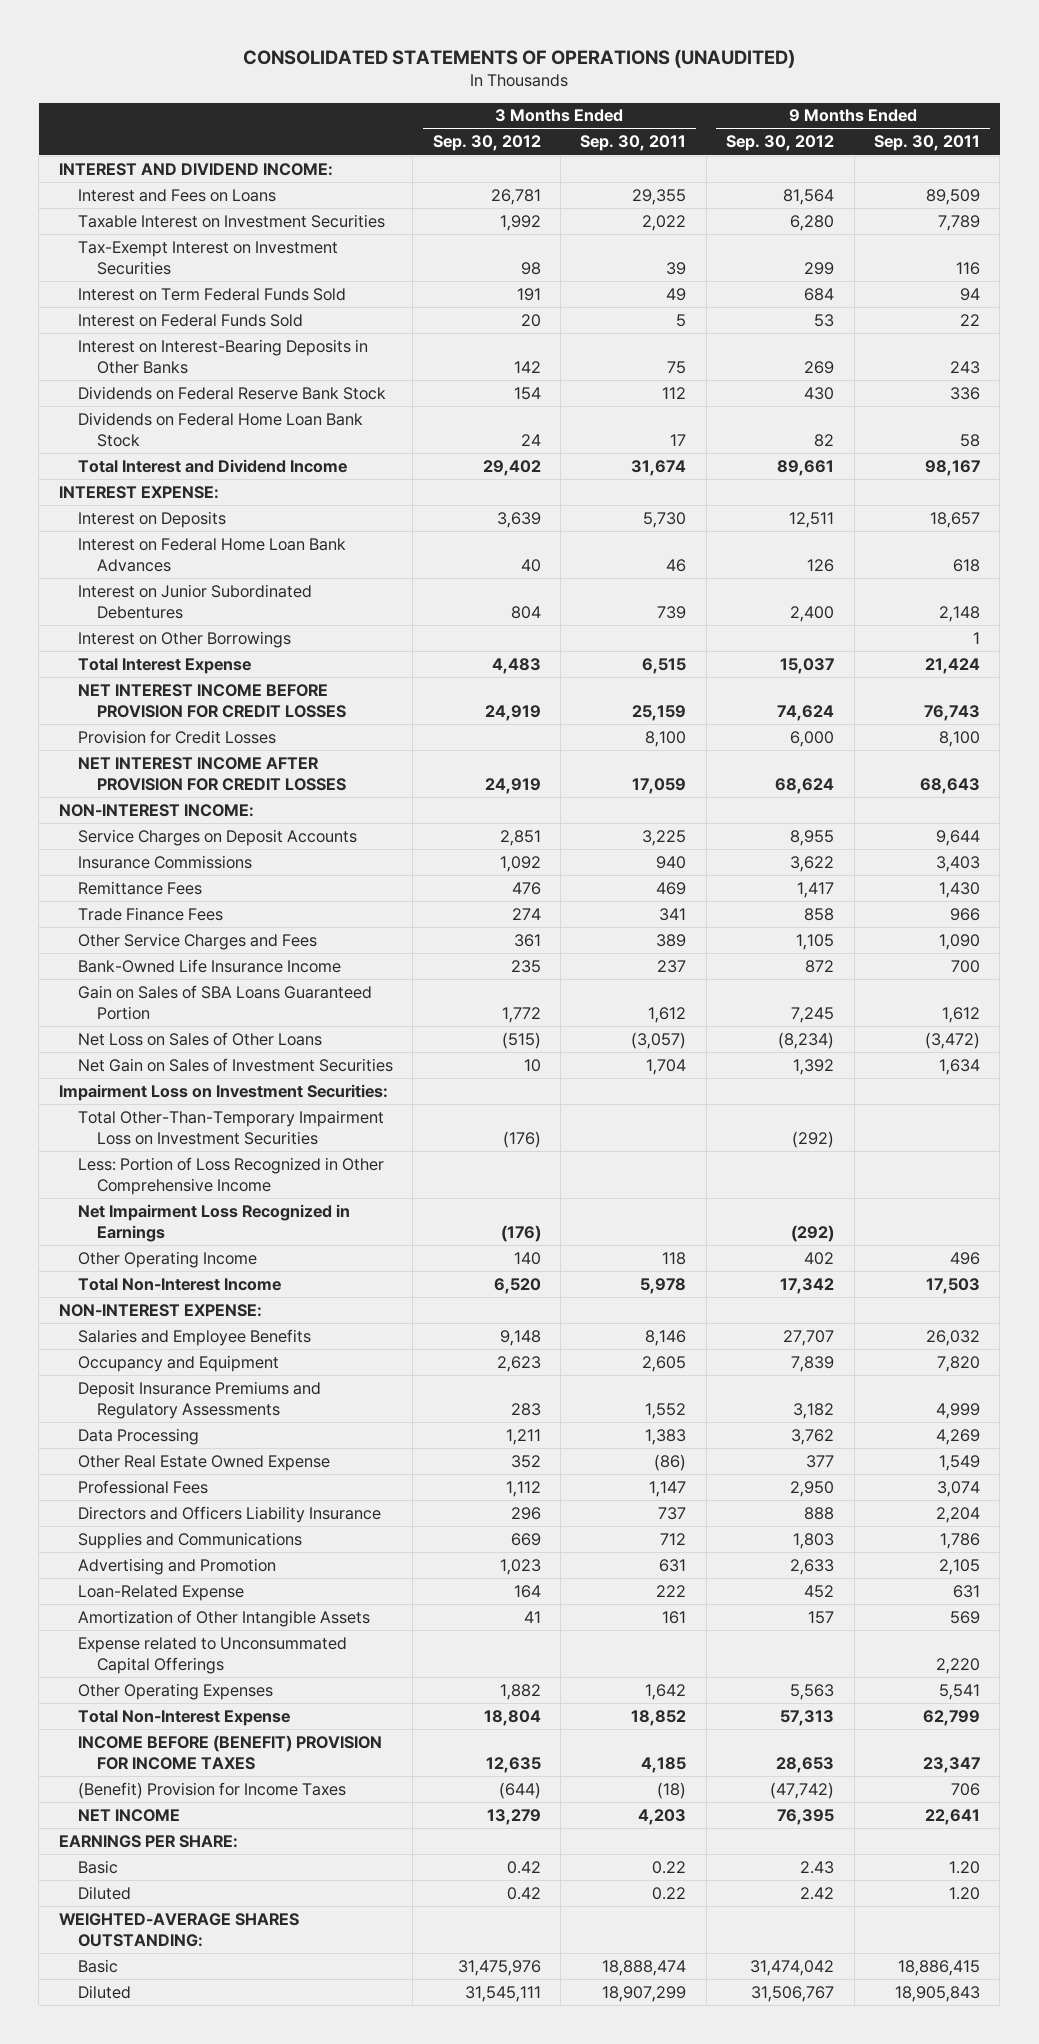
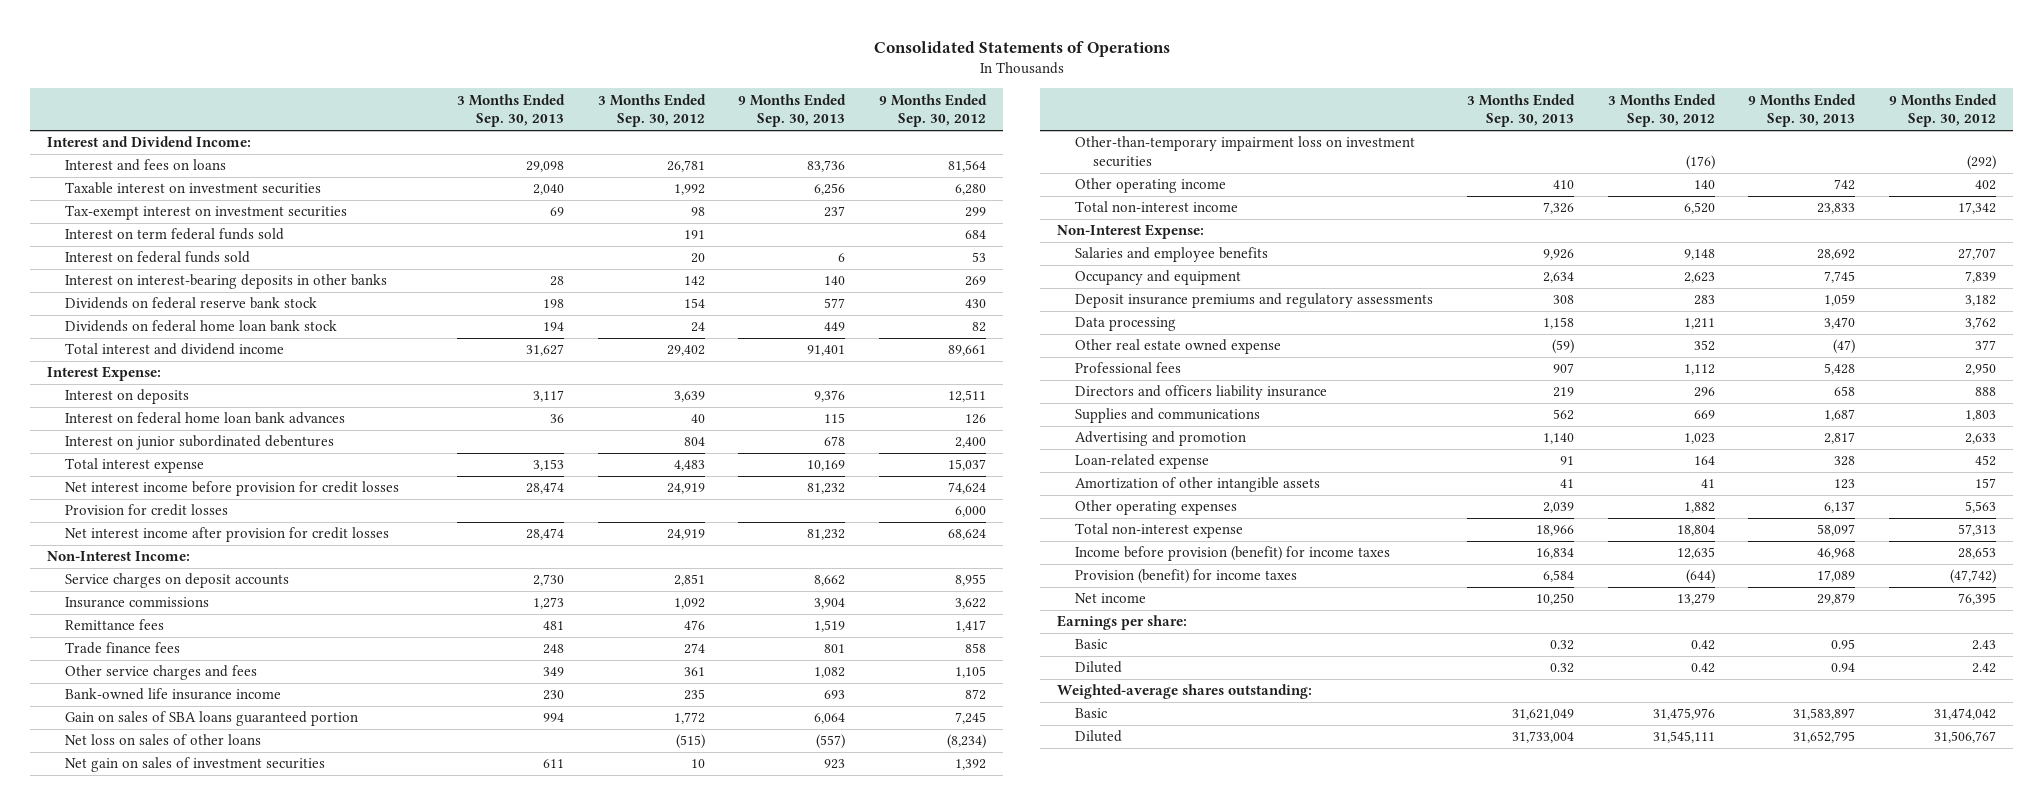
[243,50,796,69] CONSOLIDATED STATEMENTS OF OPERATIONS (UNAUDITED) -> [873,41,1170,58] Consolidated Statements of Operations
[580,135,687,152] Sep. 30, 2011 -> none
[874,135,981,152] Sep. 30, 2011 -> none
none -> [456,93,565,128] 3 Months Ended Sep. 30, 2013
none -> [738,93,847,128] 9 Months Ended Sep. 30, 2013
[77,630,291,648] Interest on Other Borrowings -> none
[58,1083,388,1101] Impairment Loss on Investment Securities: -> none
[77,1156,384,1195] Less: Portion of Loss Recognized in Other Comprehensive Income -> none
[77,1203,350,1242] Net Impairment Loss Recognized in Earnings -> none
[77,1636,347,1674] Expense related to Unconsummated Capital Offerings -> none
[58,162,333,176] INTEREST AND DIVIDEND INCOME: -> [47,136,252,148] Interest and Dividend Income:
[77,188,276,202] Interest and Fees on Loans -> [64,159,226,172] Interest and fees on loans
[77,213,385,228] Taxable Interest on Investment Securities -> [64,182,321,195] Taxable interest on investment securities
[77,240,338,275] Tax-Exempt Interest on Investment Securities -> [64,205,347,221] Tax-exempt interest on investment securities
[77,287,346,301] Interest on Term Federal Funds Sold -> [64,228,284,241] Interest on term federal funds sold
[77,313,303,327] Interest on Federal Funds Sold -> [64,251,250,264] Interest on federal funds sold
[77,338,368,374] Interest on Interest-Bearing Deposits in Other Banks -> [64,274,387,290] Interest on interest-bearing deposits in other banks
[77,385,386,400] Dividends on Federal Reserve Bank Stock -> [64,297,317,310] Dividends on federal reserve bank stock
[77,411,363,447] Dividends on Federal Home Loan Bank Stock -> [64,320,337,333] Dividends on federal home loan bank stock
[77,458,347,473] Total Interest and Dividend Income -> [64,343,284,356] Total interest and dividend income
[58,485,219,499] INTEREST EXPENSE: -> [47,366,162,382] Interest Expense:
[77,510,226,528] Interest on Deposits -> [64,389,189,405] Interest on deposits
[77,537,346,572] Interest on Federal Home Loan Bank Advances -> [64,412,345,425] Interest on federal home loan bank advances
[77,583,312,619] Interest on Junior Subordinated Debentures -> [64,435,334,451] Interest on junior subordinated debentures
[77,657,251,674] Total Interest Expense -> [64,458,204,474] Total interest expense
[77,683,346,718] NET INTEREST INCOME BEFORE PROVISION FOR CREDIT LOSSES -> [64,481,399,497] Net interest income before provision for credit losses
[77,729,276,744] Provision for Credit Losses -> [64,504,228,517] Provision for credit losses
[77,756,346,791] NET INTEREST INCOME AFTER PROVISION FOR CREDIT LOSSES -> [64,527,389,543] Net interest income after provision for credit losses
[58,803,254,817] NON-INTEREST INCOME: -> [47,551,191,562] Non-Interest Income:
[77,828,357,846] Service Charges on Deposit Accounts -> [64,573,289,589] Service charges on deposit accounts
[77,854,252,869] Insurance Commissions -> [64,597,209,609] Insurance commissions
[77,880,202,895] Remittance Fees -> [64,619,164,631] Remittance fees
[77,906,223,921] Trade Finance Fees -> [64,642,180,655] Trade finance fees
[77,932,317,950] Other Service Charges and Fees -> [64,665,257,681] Other service charges and fees
[77,958,341,973] Bank-Owned Life Insurance Income -> [64,688,281,701] Bank-owned life insurance income
[77,984,372,1020] Gain on Sales of SBA Loans Guaranteed Portion -> [64,711,358,727] Gain on sales of SBA loans guaranteed portion
[77,1031,322,1046] Net Loss on Sales of Other Loans -> [64,734,261,746] Net loss on sales of other loans
[77,1057,393,1072] Net Gain on Sales of Investment Securities -> [64,757,325,773] Net gain on sales of investment securities
[77,1109,384,1145] Total Other-Than-Temporary Impairment Loss on Investment Securities -> [1075,136,1416,168] Other-than-temporary impairment loss on investment securities
[77,1250,257,1268] Other Operating Income -> [1075,178,1227,194] Other operating income
[77,1277,281,1291] Total Non-Interest Income -> [1075,201,1239,213] Total non-interest income
[58,1303,262,1317] NON-INTEREST EXPENSE: -> [1057,224,1205,240] Non-Interest Expense:
[77,1328,311,1346] Salaries and Employee Benefits -> [1075,247,1269,263] Salaries and employee benefits
[77,1354,279,1372] Occupancy and Equipment -> [1075,270,1242,286] Occupancy and equipment
[77,1380,321,1419] Deposit Insurance Premiums and Regulatory Assessments -> [1075,293,1434,309] Deposit insurance premiums and regulatory assessments
[77,1427,199,1445] Data Processing -> [1075,317,1177,332] Data processing
[77,1454,330,1471] Other Real Estate Owned Expense -> [1075,339,1282,355] Other real estate owned expense
[77,1479,208,1494] Professional Fees -> [1075,362,1182,374] Professional fees
[77,1505,381,1523] Directors and Officers Liability Insurance -> [1075,385,1328,401] Directors and officers liability insurance
[77,1531,302,1549] Supplies and Communications -> [1075,408,1261,424] Supplies and communications
[77,1557,276,1575] Advertising and Promotion -> [1075,431,1247,447] Advertising and promotion
[77,1584,244,1601] Loan-Related Expense -> [1075,454,1210,470] Loan-related expense
[77,1609,370,1627] Amortization of Other Intangible Assets -> [1075,477,1321,493] Amortization of other intangible assets
[77,1682,273,1700] Other Operating Expenses -> [1075,500,1238,516] Other operating expenses
[77,1709,290,1726] Total Non-Interest Expense -> [1075,523,1244,539] Total non-interest expense
[77,1734,382,1770] INCOME BEFORE (BENEFIT) PROVISION FOR INCOME TAXES -> [1075,546,1391,562] Income before provision (benefit) for income taxes
[77,1781,346,1799] (Benefit) Provision for Income Taxes -> [1075,569,1298,585] Provision (benefit) for income taxes
[77,1808,180,1822] NET INCOME -> [1075,593,1147,604] Net income
[58,1834,238,1848] EARNINGS PER SHARE: -> [1057,615,1188,631] Earnings per share:
[58,1912,299,1947] WEIGHTED-AVERAGE SHARES OUTSTANDING: -> [1057,684,1313,700] Weighted-average shares outstanding:

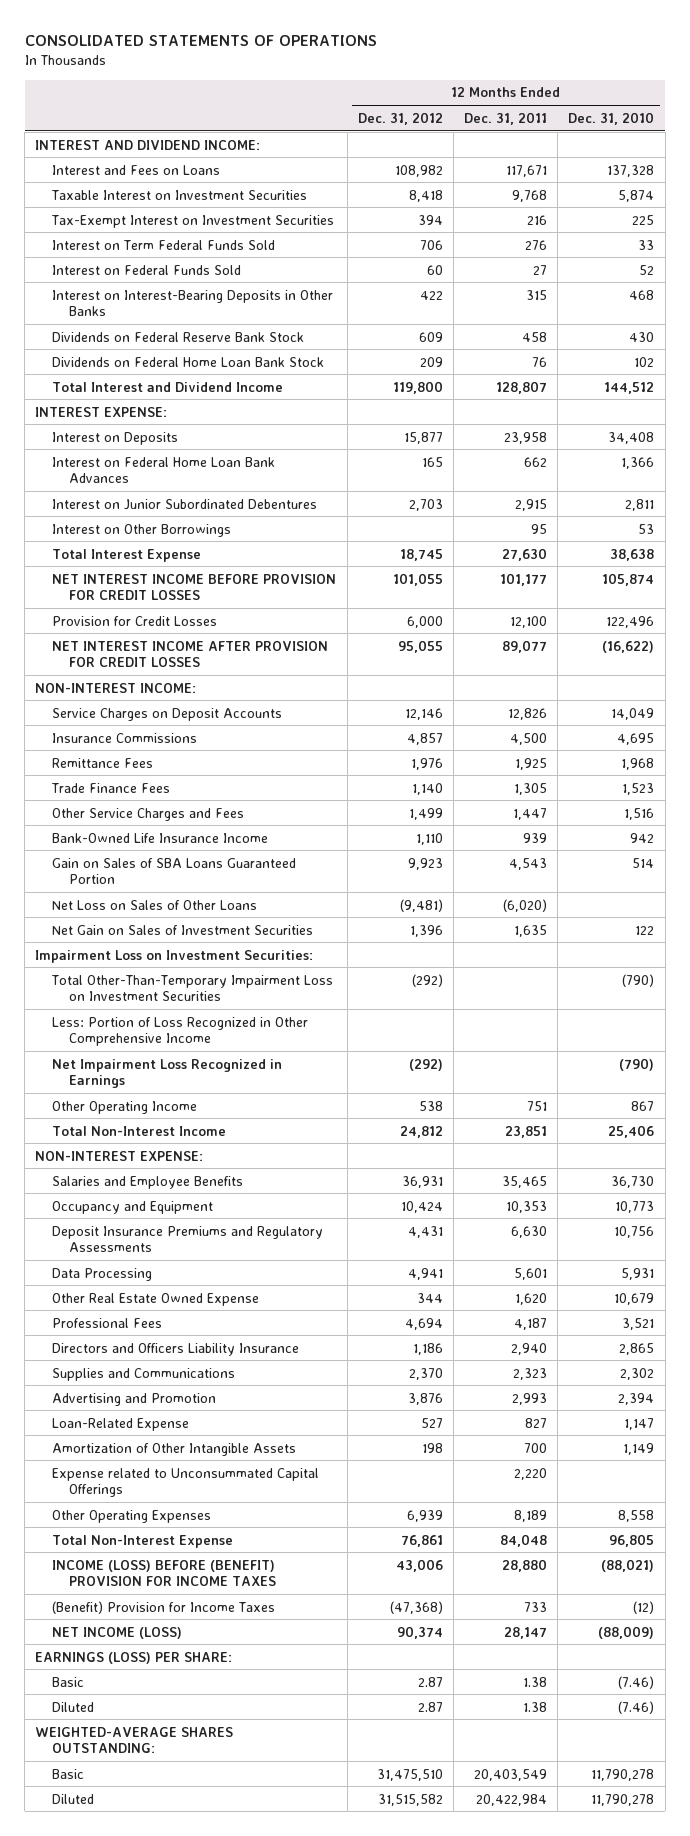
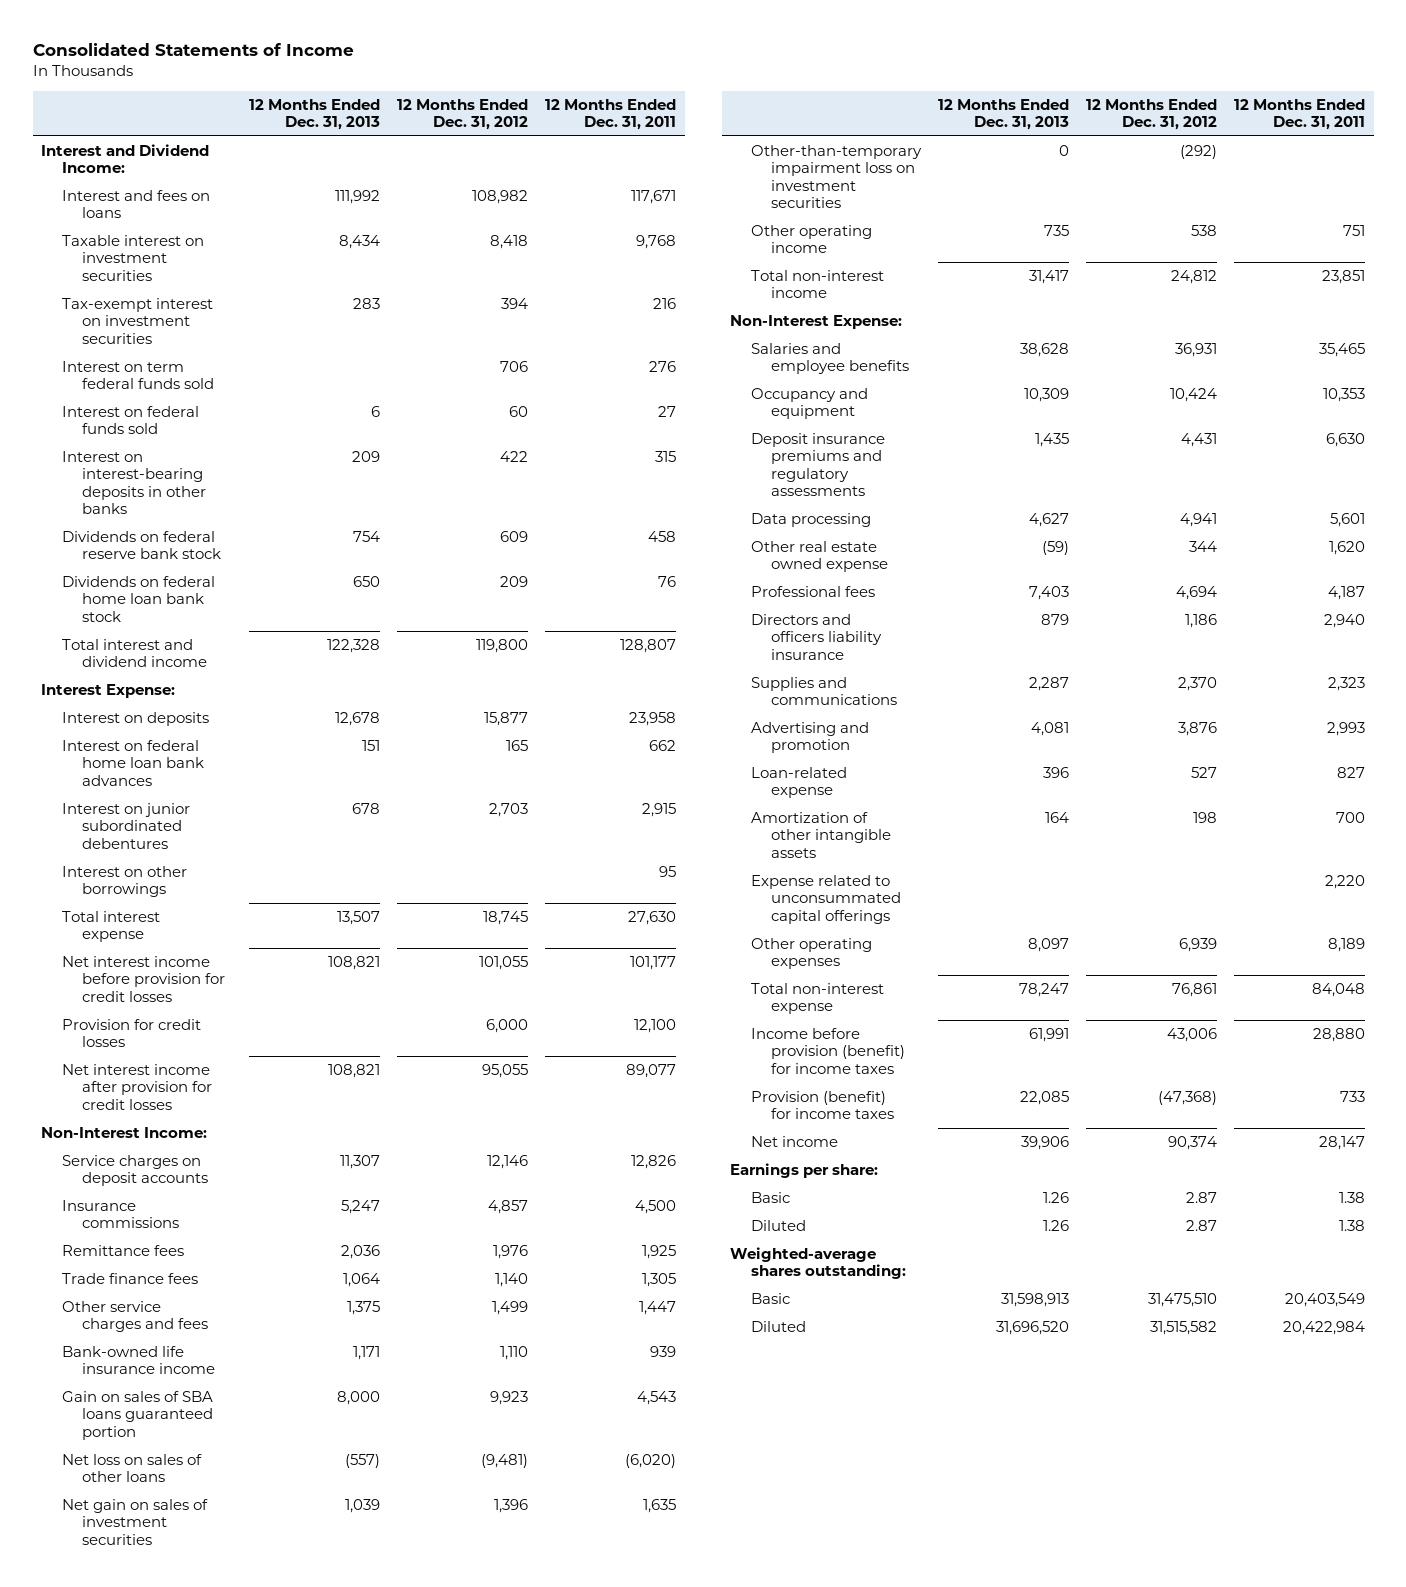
[24,35,377,47] CONSOLIDATED STATEMENTS OF OPERATIONS -> [32,42,354,56] Consolidated Statements of Income
[568,111,655,125] Dec. 31, 2010 -> none
none -> [248,98,380,131] 12 Months Ended Dec. 31, 2013
[35,949,314,963] Impairment Loss on Investment Securities: -> none
[52,1016,309,1047] Less: Portion of Loss Recognized in Other Comprehensive Income -> none
[52,1058,283,1089] Net Impairment Loss Recognized in Earnings -> none
[35,139,261,150] INTEREST AND DIVIDEND INCOME: -> [41,143,210,174] Interest and Dividend Income:
[52,164,221,175] Interest and Fees on Loans -> [61,189,210,219] Interest and fees on loans
[51,189,308,200] Taxable Interest on Investment Securities -> [61,234,204,281] Taxable interest on investment securities
[51,214,335,228] Tax-Exempt Interest on Investment Securities -> [61,297,213,344] Tax-exempt interest on investment securities
[52,239,276,250] Interest on Term Federal Funds Sold -> [61,360,215,390] Interest on term federal funds sold
[52,264,242,275] Interest on Federal Funds Sold -> [61,405,199,435] Interest on federal funds sold
[52,289,334,317] Interest on Interest-Bearing Deposits in Other Banks -> [61,450,207,515] Interest on interest-bearing deposits in other banks
[52,331,305,342] Dividends on Federal Reserve Bank Stock -> [61,530,222,560] Dividends on federal reserve bank stock
[52,356,325,367] Dividends on Federal Home Loan Bank Stock -> [61,575,215,622] Dividends on federal home loan bank stock
[52,381,284,392] Total Interest and Dividend Income -> [61,638,208,668] Total interest and dividend income
[35,406,168,417] INTEREST EXPENSE: -> [41,683,176,698] Interest Expense:
[52,431,179,445] Interest on Deposits -> [61,711,209,726] Interest on deposits
[52,456,276,484] Interest on Federal Home Loan Bank Advances -> [61,739,205,786] Interest on federal home loan bank advances
[52,498,318,510] Interest on Junior Subordinated Debentures -> [61,802,190,849] Interest on junior subordinated debentures
[52,523,232,537] Interest on Other Borrowings -> [61,865,187,898] Interest on other borrowings
[52,548,202,562] Total Interest Expense -> [61,910,160,943] Total interest expense
[52,573,337,601] NET INTEREST INCOME BEFORE PROVISION FOR CREDIT LOSSES -> [61,955,226,1002] Net interest income before provision for credit losses
[52,615,218,626] Provision for Credit Losses -> [61,1018,201,1048] Provision for credit losses
[52,640,329,668] NET INTEREST INCOME AFTER PROVISION FOR CREDIT LOSSES -> [61,1063,213,1110] Net interest income after provision for credit losses
[35,682,197,693] NON-INTEREST INCOME: -> [41,1126,208,1138] Non-Interest Income:
[52,707,283,721] Service Charges on Deposit Accounts -> [61,1154,209,1187] Service charges on deposit accounts
[52,732,198,743] Insurance Commissions -> [61,1199,180,1229] Insurance commissions
[52,757,154,768] Remittance Fees -> [61,1244,184,1256] Remittance fees
[51,782,171,793] Trade Finance Fees -> [61,1272,198,1284] Trade finance fees
[52,807,245,821] Other Service Charges and Fees -> [61,1300,209,1333] Other service charges and fees
[52,832,269,843] Bank-Owned Life Insurance Income -> [61,1345,216,1375] Bank-owned life insurance income
[52,857,297,885] Gain on Sales of SBA Loans Guaranteed Portion -> [61,1390,214,1440] Gain on sales of SBA loans guaranteed portion
[52,899,258,910] Net Loss on Sales of Other Loans -> [61,1453,202,1483] Net loss on sales of other loans
[52,924,314,935] Net Gain on Sales of Investment Securities -> [61,1498,208,1545] Net gain on sales of investment securities
[51,974,334,1002] Total Other-Than-Temporary Impairment Loss on Investment Securities -> [750,144,922,209] Other-than-temporary impairment loss on investment securities
[52,1100,198,1114] Other Operating Income -> [750,224,872,254] Other operating income
[52,1125,227,1136] Total Non-Interest Income -> [750,269,884,299] Total non-interest income
[35,1150,204,1161] NON-INTEREST EXPENSE: -> [730,314,903,329] Non-Interest Expense:
[52,1175,244,1189] Salaries and Employee Benefits -> [750,342,910,375] Salaries and employee benefits
[52,1200,214,1214] Occupancy and Equipment -> [750,387,868,420] Occupancy and equipment
[52,1225,324,1253] Deposit Insurance Premiums and Regulatory Assessments -> [750,432,885,497] Deposit insurance premiums and regulatory assessments
[52,1267,153,1281] Data Processing -> [750,512,871,527] Data processing
[52,1292,260,1306] Other Real Estate Owned Expense -> [750,540,889,573] Other real estate owned expense
[52,1317,163,1328] Professional Fees -> [750,585,875,597] Professional fees
[52,1342,300,1356] Directors and Officers Liability Insurance -> [750,613,883,660] Directors and officers liability insurance
[52,1367,236,1381] Supplies and Communications -> [750,676,898,706] Supplies and communications
[52,1392,217,1406] Advertising and Promotion -> [750,721,869,754] Advertising and promotion
[52,1417,190,1431] Loan-Related Expense -> [750,766,847,799] Loan-related expense
[52,1442,297,1456] Amortization of Other Intangible Assets -> [750,811,892,858] Amortization of other intangible assets
[52,1467,320,1498] Expense related to Unconsummated Capital Offerings -> [750,874,902,924] Expense related to unconsummated capital offerings
[52,1509,212,1523] Other Operating Expenses -> [750,937,872,970] Other operating expenses
[52,1534,234,1548] Total Non-Interest Expense -> [750,982,884,1015] Total non-interest expense
[52,1559,277,1587] INCOME (LOSS) BEFORE (BENEFIT) PROVISION FOR INCOME TAXES -> [750,1027,906,1074] Income before provision (benefit) for income taxes
[52,1600,276,1614] (Benefit) Provision for Income Taxes -> [750,1090,895,1120] Provision (benefit) for income taxes
[52,1626,183,1639] NET INCOME (LOSS) -> [750,1135,838,1147] Net income
[35,1651,233,1664] EARNINGS (LOSS) PER SHARE: -> [730,1162,879,1178] Earnings per share:
[35,1726,234,1754] WEIGHTED-AVERAGE SHARES OUTSTANDING: -> [730,1246,906,1280] Weighted-average shares outstanding:

